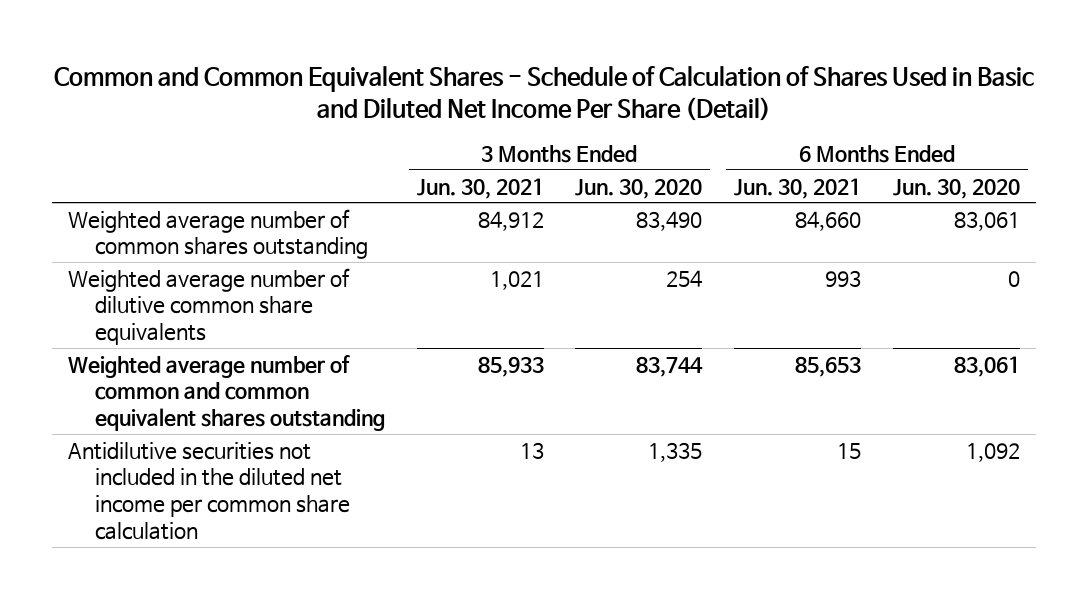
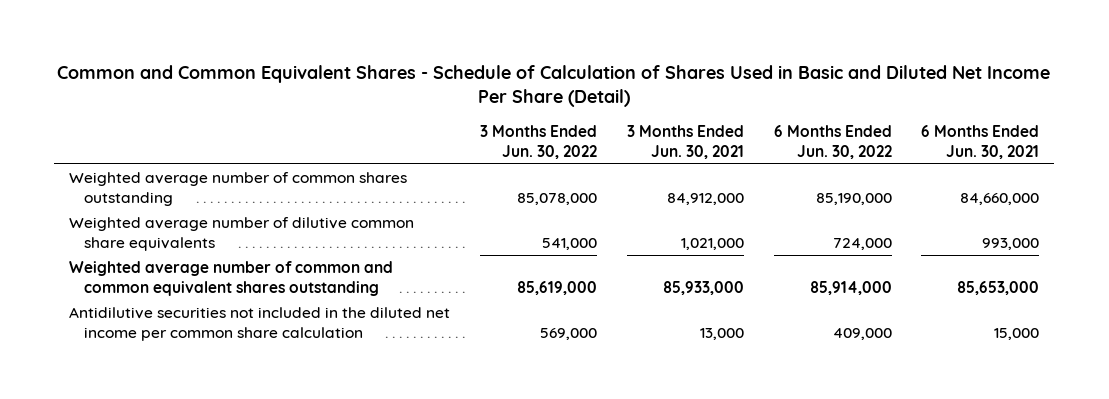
[575,178,703,199] Jun. 30, 2020 -> none
[892,178,1020,199] Jun. 30, 2020 -> none
none -> [479,125,597,159] 3 Months Ended Jun. 30, 2022
none -> [773,125,892,159] 6 Months Ended Jun. 30, 2022
[477,210,544,231] 84,912 -> [666,192,744,205] 84,912,000
[794,210,861,231] 84,660 -> [960,192,1040,205] 84,660,000
[489,270,544,290] 1,021 -> [680,237,744,250] 1,021,000
[824,269,861,287] 993 -> [982,237,1040,250] 993,000
[477,355,544,377] 85,933 -> [662,280,744,295] 85,933,000
[794,355,861,377] 85,653 -> [957,280,1040,295] 85,653,000
[519,441,544,459] 13 -> [699,327,744,340] 13,000
[836,442,861,459] 15 -> [994,327,1040,340] 15,000

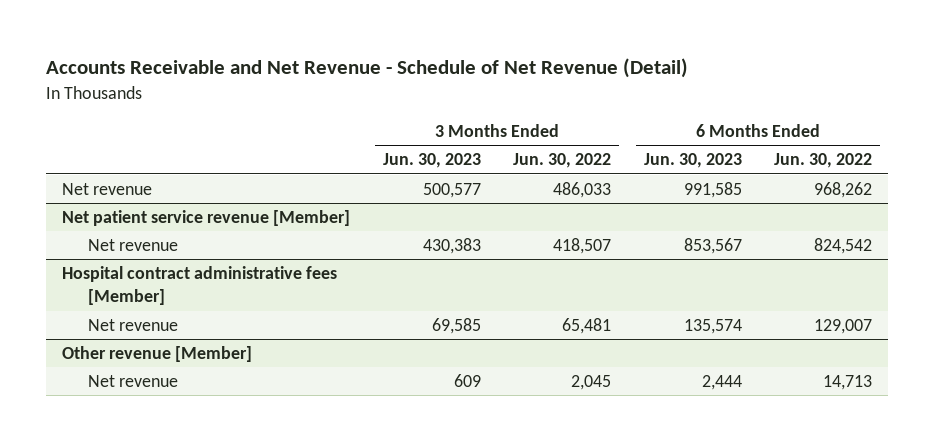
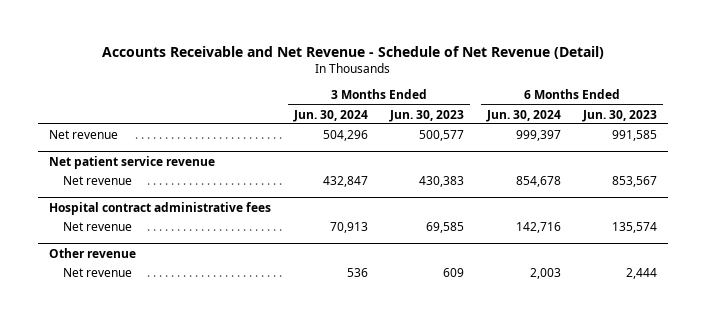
[513,153,612,169] Jun. 30, 2022 -> none
[774,153,873,169] Jun. 30, 2022 -> none
none -> [292,109,368,122] Jun. 30, 2024
none -> [485,109,561,122] Jun. 30, 2024
[62,210,351,227] Net patient service revenue [Member] -> [49,155,216,169] Net patient service revenue
[62,266,338,306] Hospital contract administrative fees [Member] -> [49,201,272,215] Hospital contract administrative fees
[62,346,253,363] Other revenue [Member] -> [49,247,137,258] Other revenue

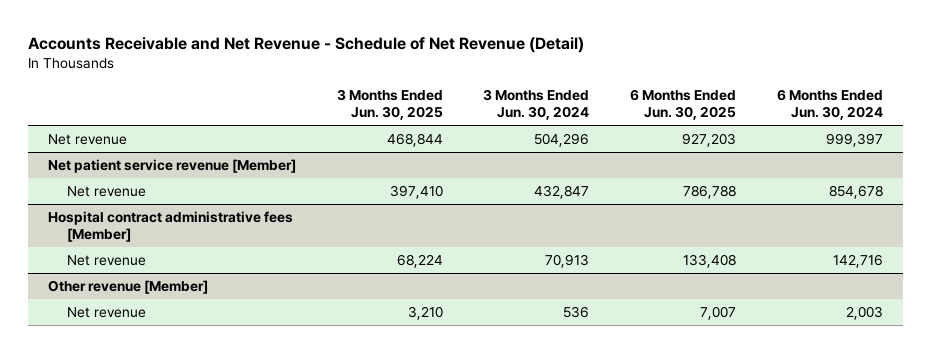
[389,109,465,122] Jun. 30, 2023 -> none
[582,109,658,122] Jun. 30, 2023 -> none
none -> [336,89,443,120] 3 Months Ended Jun. 30, 2025
none -> [630,89,737,120] 6 Months Ended Jun. 30, 2025
[49,155,216,169] Net patient service revenue -> [48,159,297,174] Net patient service revenue [Member]
[49,201,272,215] Hospital contract administrative fees -> [48,211,294,242] Hospital contract administrative fees [Member]
[49,247,137,258] Other revenue -> [48,280,209,295] Other revenue [Member]

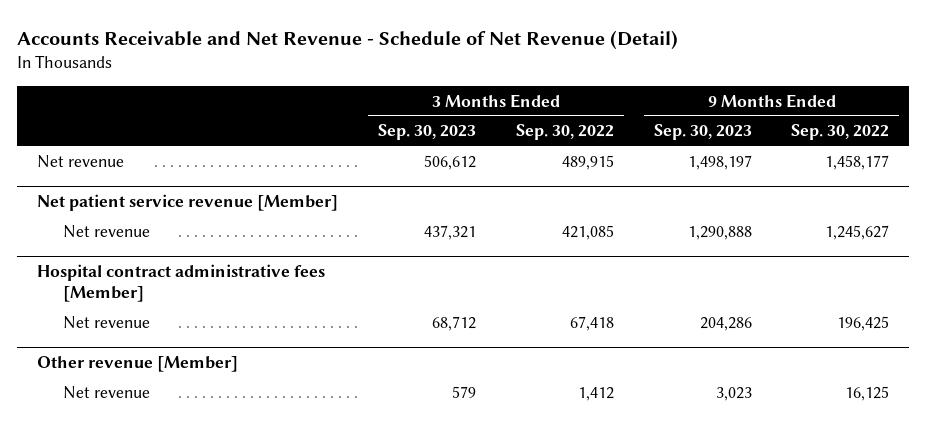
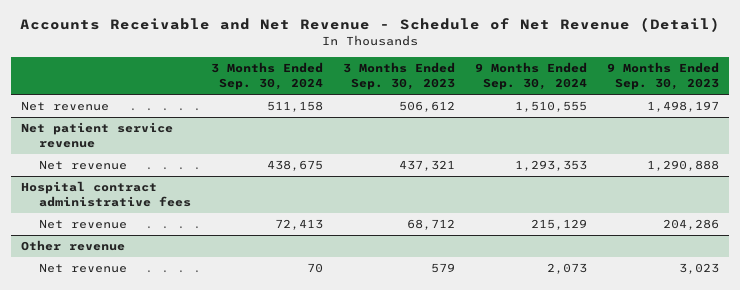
[515,124,614,141] Sep. 30, 2022 -> none
[791,124,890,141] Sep. 30, 2022 -> none
none -> [210,61,323,90] 3 Months Ended Sep. 30, 2024
none -> [475,61,588,90] 9 Months Ended Sep. 30, 2024
[37,193,339,211] Net patient service revenue [Member] -> [21,122,174,149] Net patient service revenue
[37,263,326,302] Hospital contract administrative fees [Member] -> [21,181,191,208] Hospital contract administrative fees
[37,355,239,372] Other revenue [Member] -> [21,240,126,252] Other revenue

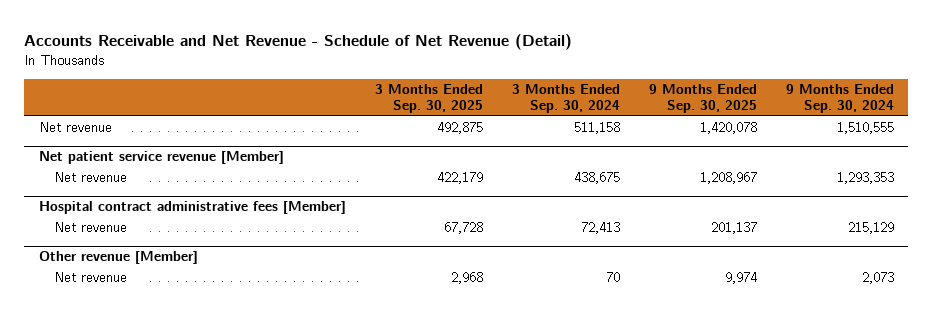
[343,61,456,90] 3 Months Ended Sep. 30, 2023 -> none
[607,61,720,90] 9 Months Ended Sep. 30, 2023 -> none
none -> [374,84,483,114] 3 Months Ended Sep. 30, 2025
none -> [648,84,757,114] 9 Months Ended Sep. 30, 2025
[21,122,174,149] Net patient service revenue -> [38,151,284,165] Net patient service revenue [Member]
[21,181,191,208] Hospital contract administrative fees -> [38,201,346,215] Hospital contract administrative fees [Member]
[21,240,126,252] Other revenue -> [38,251,198,265] Other revenue [Member]

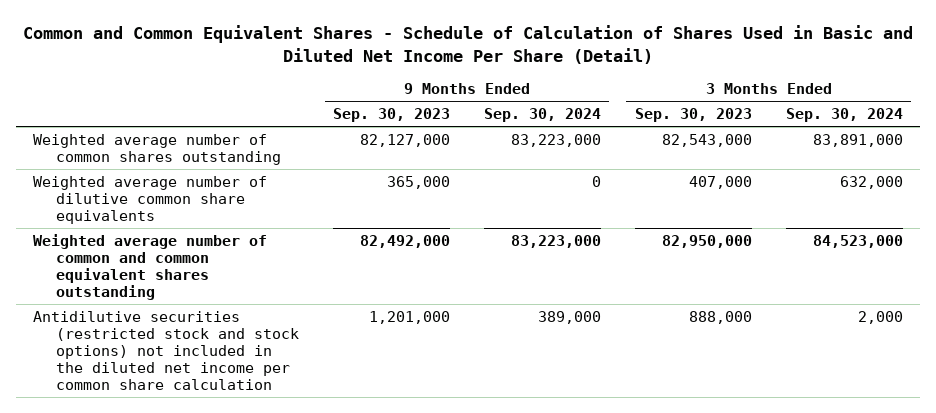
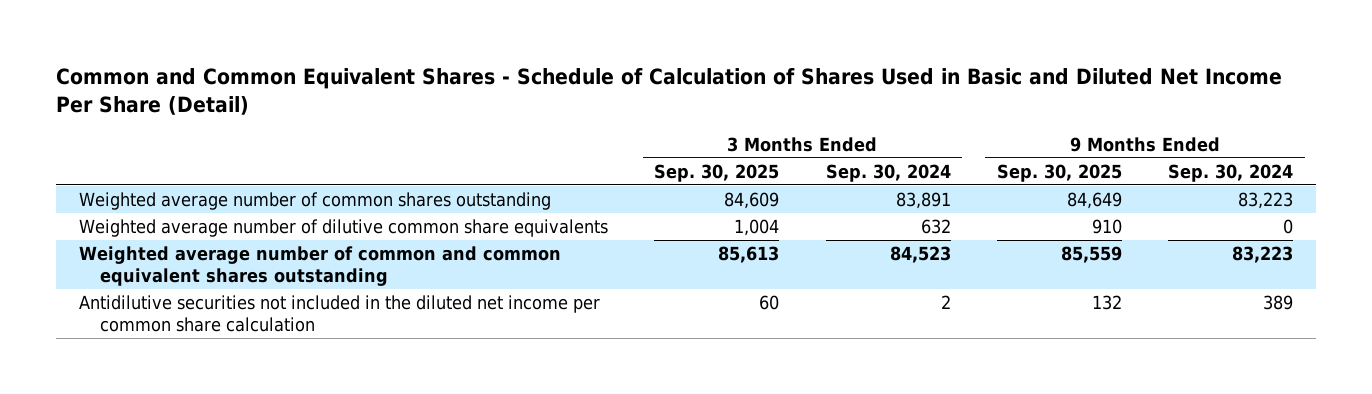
[333,108,451,123] Sep. 30, 2023 -> none
[634,108,752,123] Sep. 30, 2023 -> none
none -> [654,163,780,182] Sep. 30, 2025
none -> [996,163,1122,182] Sep. 30, 2025
[510,133,601,147] 83,223,000 -> [1238,192,1294,210] 83,223
[812,133,903,147] 83,891,000 -> [895,192,951,210] 83,891
[839,175,903,189] 632,000 -> [920,219,951,235] 632
[510,234,601,248] 83,223,000 -> [1232,246,1294,264] 83,223
[812,234,903,248] 84,523,000 -> [889,246,951,264] 84,523
[33,310,300,391] Antidilutive securities (restricted stock and stock options) not included in the diluted net income per common share calculation -> [79,295,601,333] Antidilutive securities not included in the diluted net income per common share calculation
[537,310,601,324] 389,000 -> [1263,295,1294,311] 389
[857,310,903,324] 2,000 -> [940,295,951,310] 2

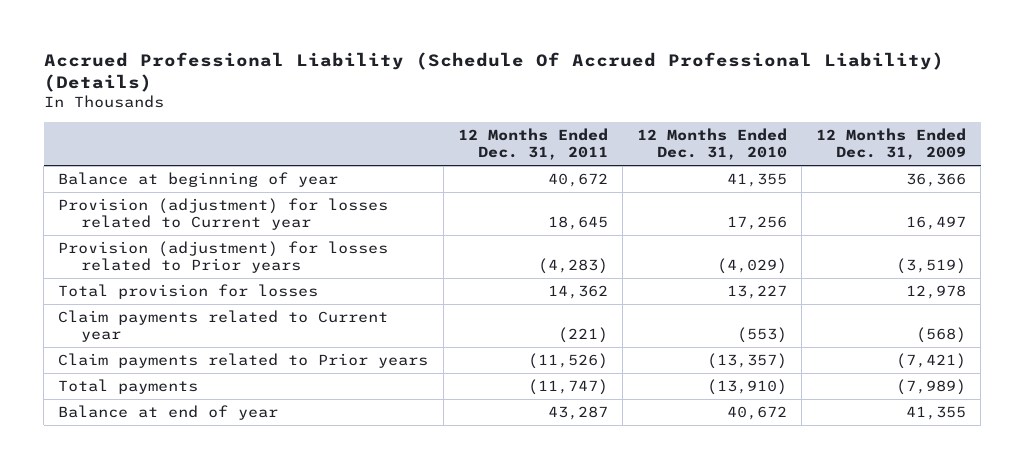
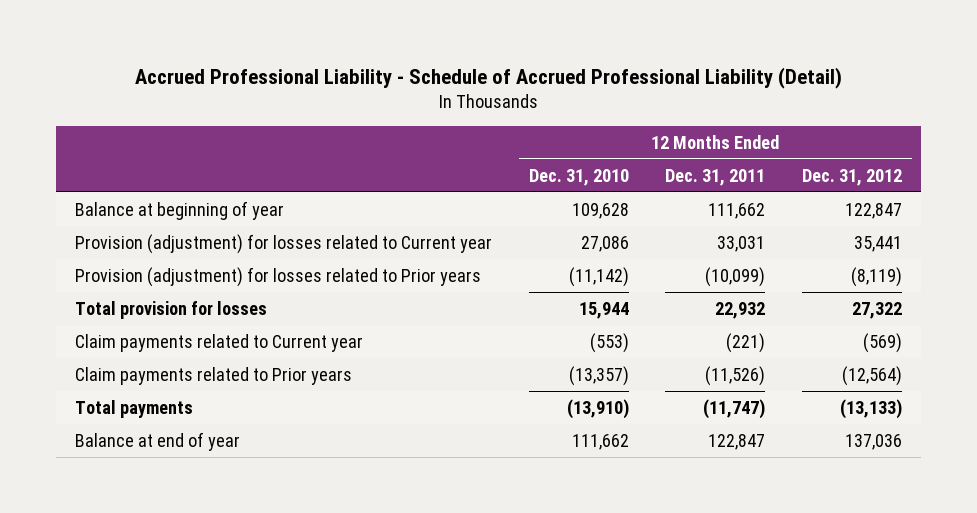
[43,51,944,93] Accrued Professional Liability (Schedule Of Accrued Professional Liability) (Details) -> [134,66,842,89] Accrued Professional Liability - Schedule of Accrued Professional Liability (Detail)
[816,127,967,160] 12 Months Ended Dec. 31, 2009 -> none
none -> [802,168,903,186] Dec. 31, 2012
[547,173,608,188] 40,672 -> [708,202,766,219] 111,662
[726,173,787,188] 41,355 -> [571,202,629,219] 109,628
[547,216,608,231] 18,645 -> [717,235,766,252] 33,031
[726,216,787,231] 17,256 -> [580,235,629,252] 27,086
[537,258,608,275] (4,283) -> [705,266,766,287] (10,099)
[716,258,787,275] (4,029) -> [568,266,629,287] (11,142)
[547,285,608,300] 14,362 -> [715,301,766,319] 22,932
[726,285,787,300] 13,227 -> [578,301,629,319] 15,944
[547,406,608,421] 43,287 -> [708,433,766,450] 122,847
[726,406,787,421] 40,672 -> [571,433,629,450] 111,662

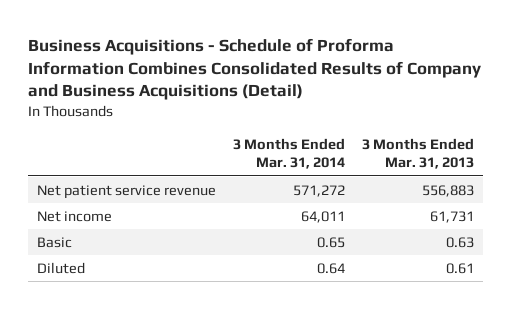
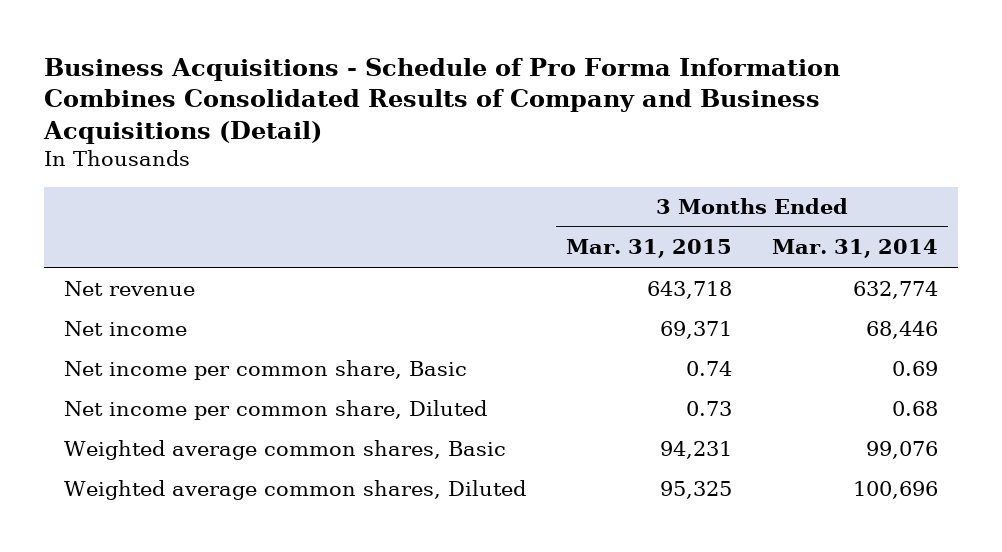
[28,37,482,101] Business Acquisitions - Schedule of Proforma Information Combines Consolidated Results of Company and Business Acquisitions (Detail) -> [43,57,841,144] Business Acquisitions - Schedule of Pro Forma Information Combines Consolidated Results of Company and Business Acquisitions (Detail)
[362,137,475,170] 3 Months Ended Mar. 31, 2013 -> none
none -> [566,239,733,259] Mar. 31, 2015
[36,236,72,248] Basic -> none
[36,261,85,274] Diluted -> none
[36,184,216,199] Net patient service revenue -> [64,280,196,296] Net revenue
[293,184,346,197] 571,272 -> [852,280,938,299] 632,774
[301,210,346,223] 64,011 -> [865,320,938,339] 68,446
none -> [64,359,468,380] Net income per common share, Basic
none -> [64,399,488,420] Net income per common share, Diluted
none -> [64,439,507,460] Weighted average common shares, Basic
none -> [64,479,527,500] Weighted average common shares, Diluted

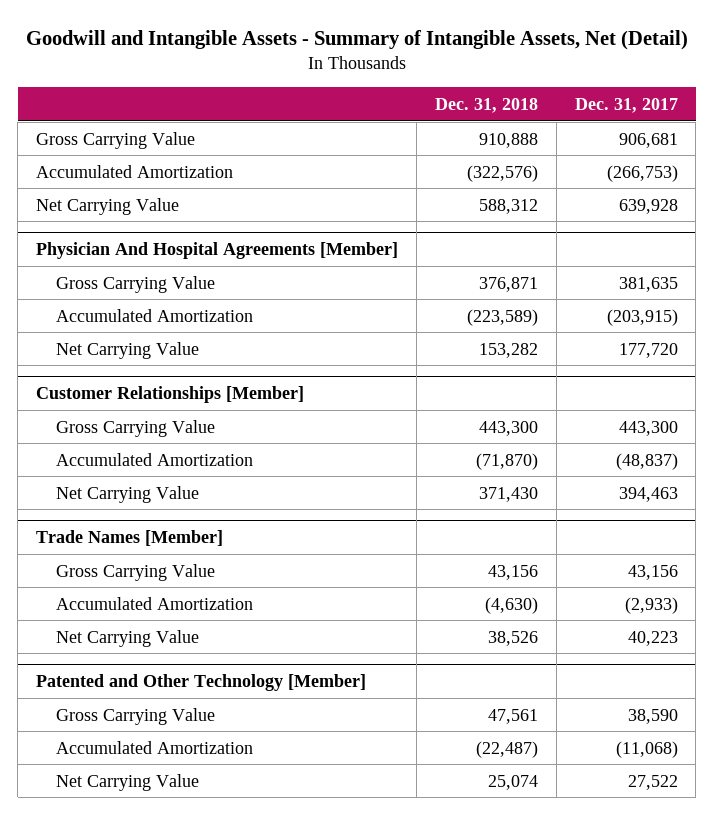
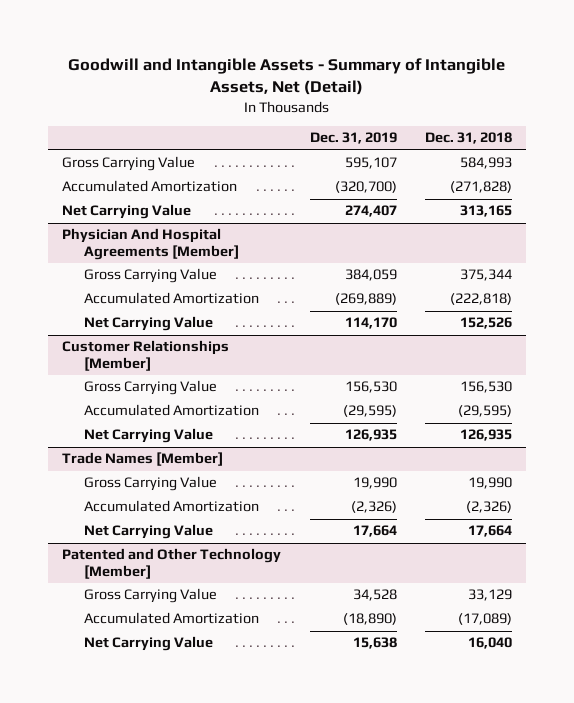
[574,97,678,113] Dec. 31, 2017 -> none
none -> [309,132,397,145] Dec. 31, 2019
[478,132,538,148] 910,888 -> [460,157,513,170] 584,993
[466,164,538,182] (322,576) -> [450,181,513,194] (271,828)
[478,198,538,214] 588,312 -> [460,205,513,218] 313,165
[478,276,538,292] 376,871 -> [460,269,513,282] 375,344
[466,308,538,326] (223,589) -> [450,293,513,306] (222,818)
[478,342,538,358] 153,282 -> [460,317,513,330] 152,526
[478,420,538,436] 443,300 -> [460,381,513,394] 156,530
[475,452,538,470] (71,870) -> [458,405,513,418] (29,595)
[478,486,538,502] 371,430 -> [460,429,513,442] 126,935
[487,564,538,580] 43,156 -> [468,477,513,490] 19,990
[484,596,538,614] (4,630) -> [466,501,513,514] (2,326)
[487,630,538,646] 38,526 -> [468,525,513,538] 17,664
[487,708,538,724] 47,561 -> [468,589,513,602] 33,129
[475,740,538,758] (22,487) -> [458,613,513,626] (17,089)
[487,774,538,790] 25,074 -> [468,637,513,650] 16,040

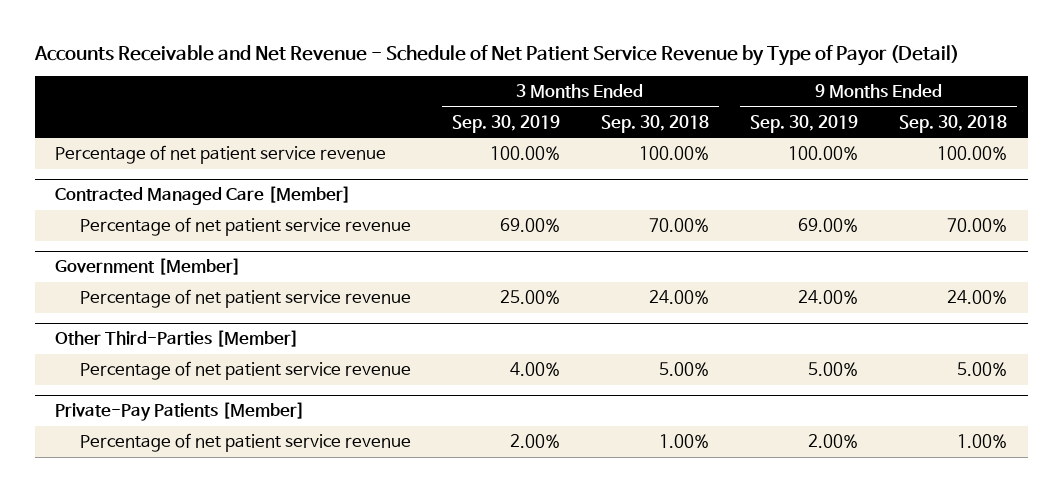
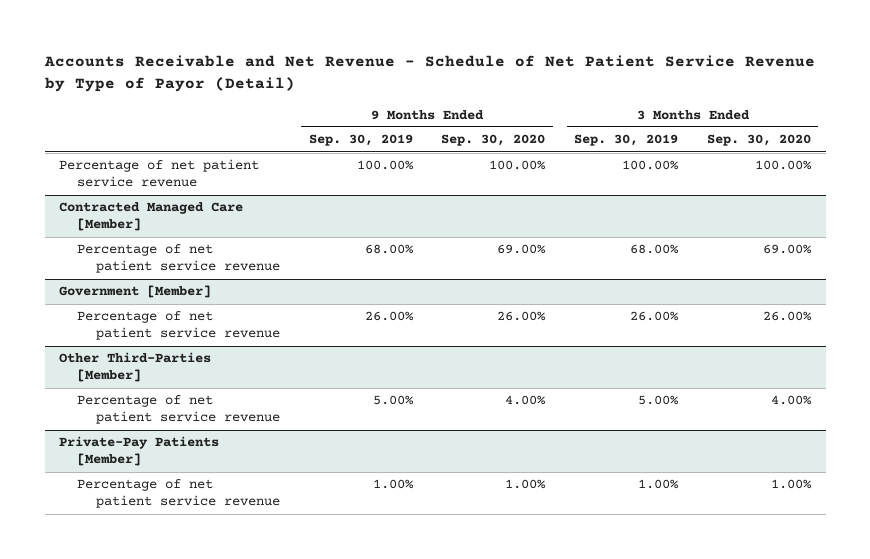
[600,114,709,133] Sep. 30, 2018 -> none
[899,114,1008,133] Sep. 30, 2018 -> none
none -> [441,134,546,147] Sep. 30, 2020
none -> [707,134,812,147] Sep. 30, 2020
[499,218,560,233] 69.00% -> [630,244,680,255] 68.00%
[797,218,858,233] 69.00% -> [364,244,414,255] 68.00%
[499,290,560,305] 25.00% -> [630,311,680,322] 26.00%
[797,290,858,305] 24.00% -> [364,311,414,322] 26.00%
[509,362,560,377] 4.00% -> [638,395,680,406] 5.00%
[509,434,560,449] 2.00% -> [638,479,680,490] 1.00%
[807,434,858,449] 2.00% -> [372,479,414,490] 1.00%

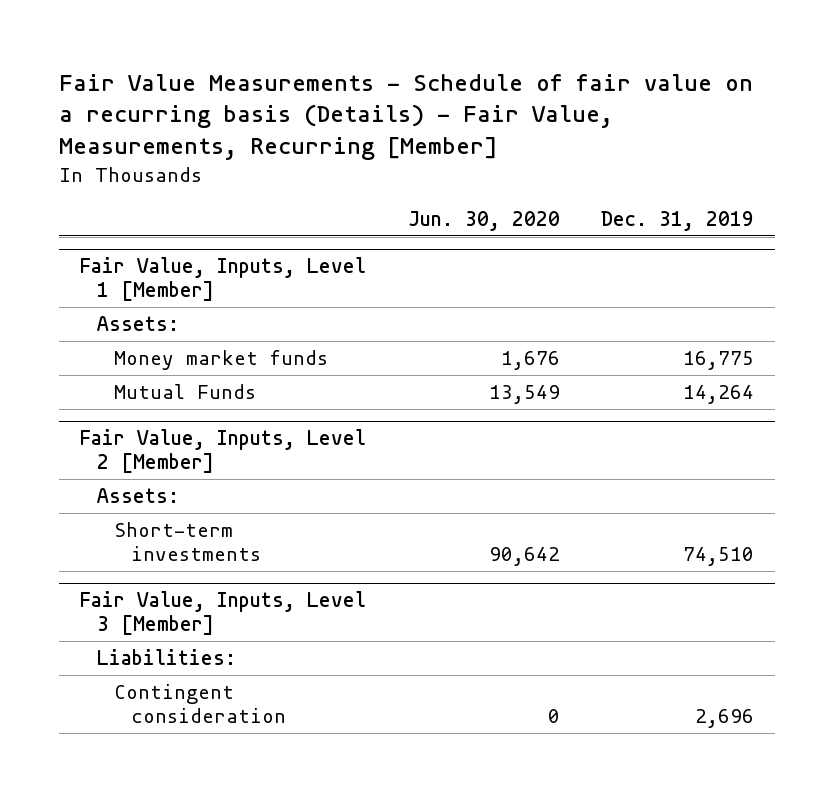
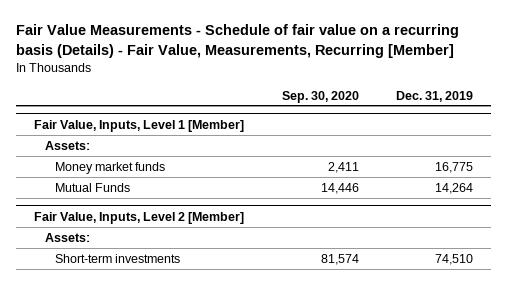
[407,210,560,231] Jun. 30, 2020 -> none
none -> [281,90,359,103] Sep. 30, 2020
[79,591,366,636] Fair Value, Inputs, Level 3 [Member] -> none
[96,648,236,665] Liabilities: -> none
[113,683,286,724] Contingent consideration -> none

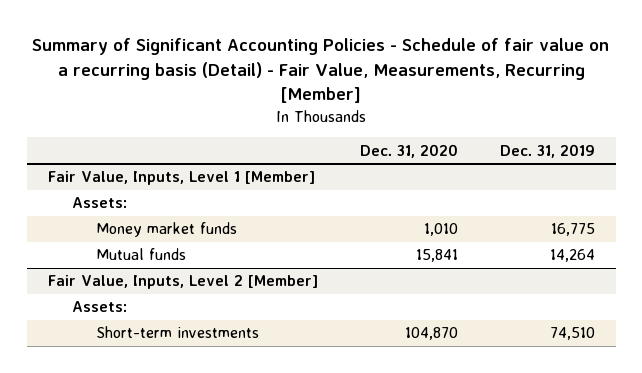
[15,24,459,59] Fair Value Measurements - Schedule of fair value on a recurring basis (Details) - Fair Value, Measurements, Recurring [Member] -> [32,38,610,104] Summary of Significant Accounting Policies - Schedule of fair value on a recurring basis (Detail) - Fair Value, Measurements, Recurring [Member]
[281,90,359,103] Sep. 30, 2020 -> none
none -> [359,143,458,158] Dec. 31, 2020
[54,182,130,192] Mutual Funds -> [96,248,187,261] Mutual funds

